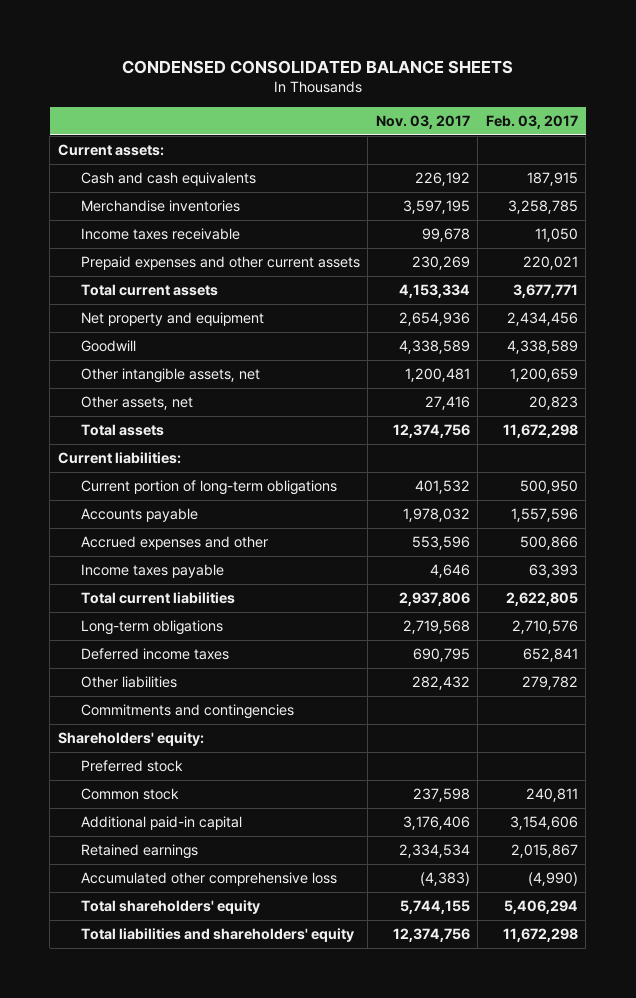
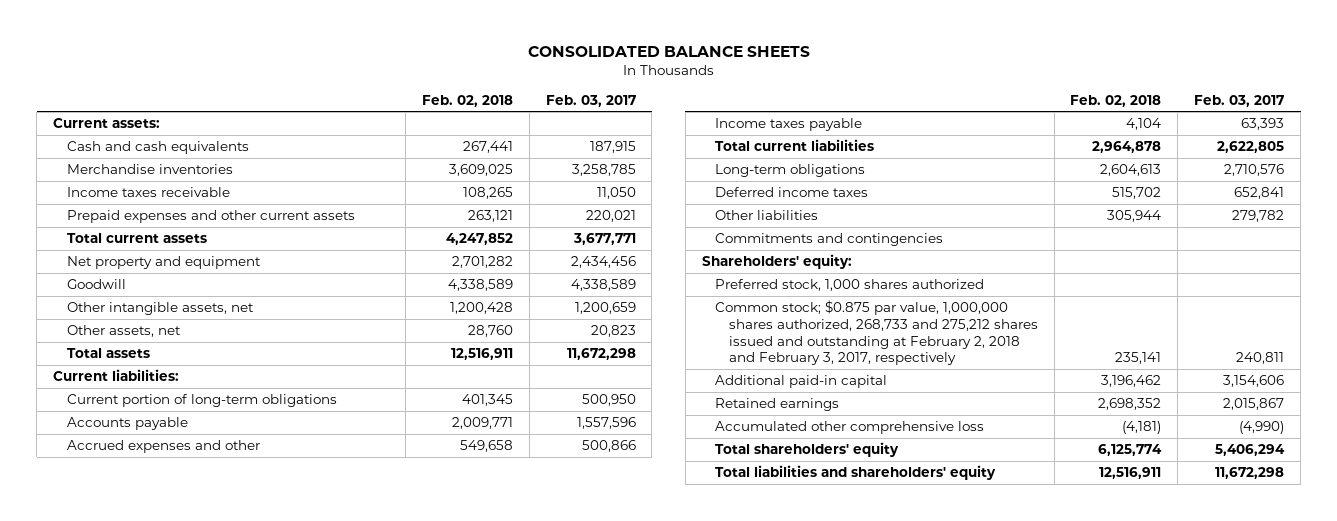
[121,59,513,74] CONDENSED CONSOLIDATED BALANCE SHEETS -> [527,46,810,58] CONSOLIDATED BALANCE SHEETS
[375,114,470,129] Nov. 03, 2017 -> none
none -> [421,94,513,107] Feb. 02, 2018
[80,759,183,772] Preferred stock -> [715,278,985,291] Preferred stock, 1,000 shares authorized
[80,787,179,800] Common stock -> [715,299,1038,366] Common stock; $0.875 par value, 1,000,000 shares authorized, 268,733 and 275,212 shares issued and outstanding at February 2, 2018 and February 3, 2017, respectively

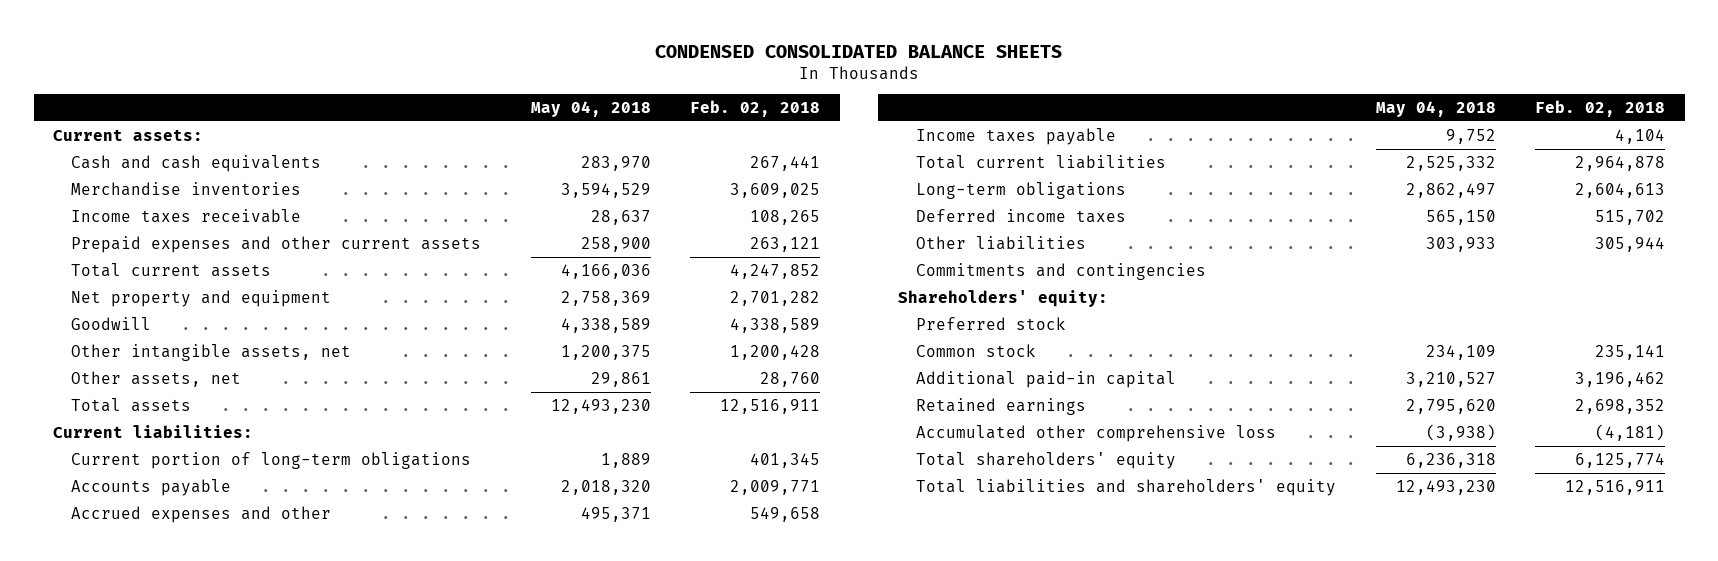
[527,46,810,58] CONSOLIDATED BALANCE SHEETS -> [655,44,1063,58] CONDENSED CONSOLIDATED BALANCE SHEETS
[545,94,636,107] Feb. 03, 2017 -> none
none -> [530,100,651,117] May 04, 2018
[715,278,985,291] Preferred stock, 1,000 shares authorized -> [916,316,1067,330] Preferred stock
[715,299,1038,366] Common stock; $0.875 par value, 1,000,000 shares authorized, 268,733 and 275,212 shares issued and outstanding at February 2, 2018 and February 3, 2017, respectively -> [916,343,1037,357] Common stock

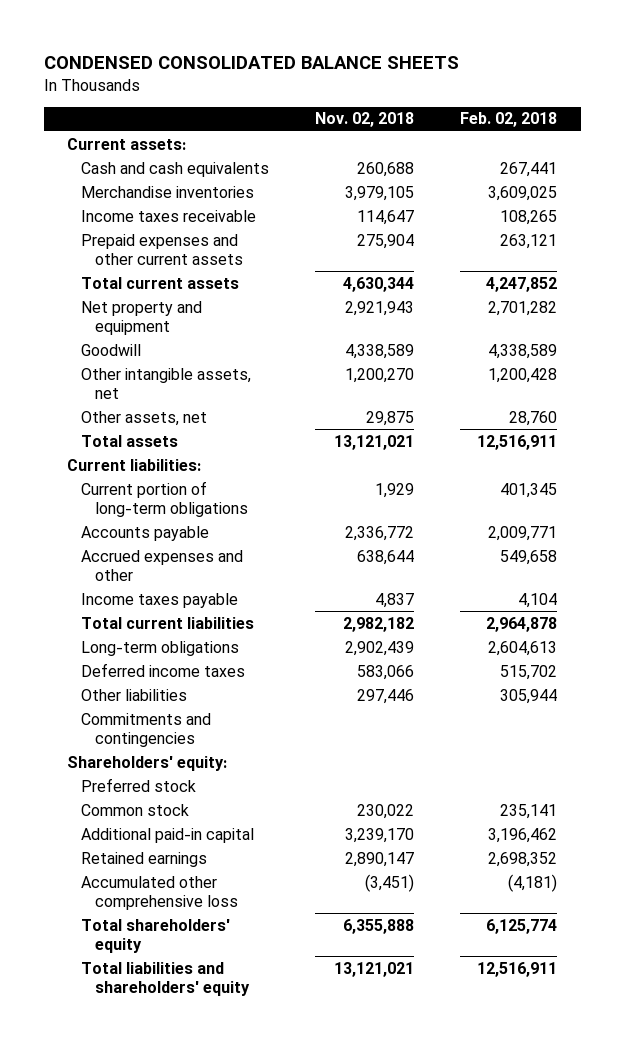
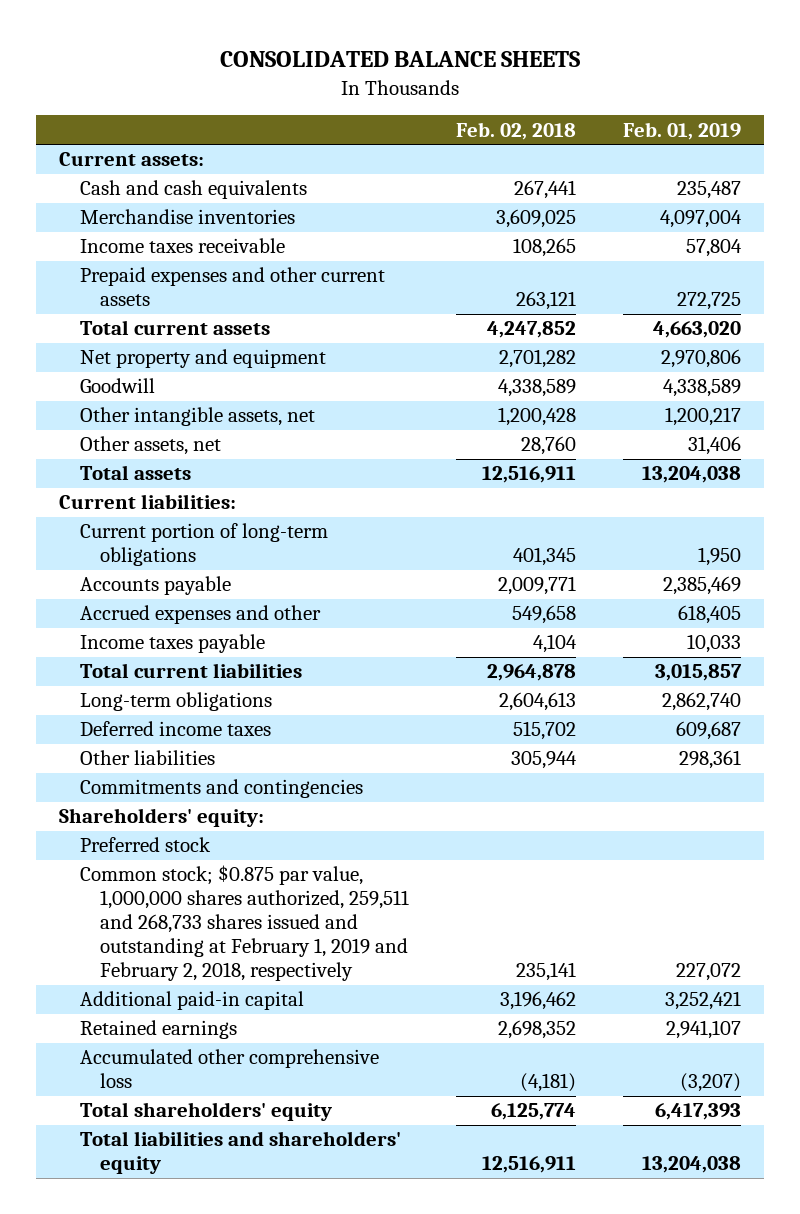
[43,55,459,69] CONDENSED CONSOLIDATED BALANCE SHEETS -> [219,51,580,68] CONSOLIDATED BALANCE SHEETS
[315,112,415,128] Nov. 02, 2018 -> none
none -> [622,121,741,140] Feb. 01, 2019
[80,803,189,816] Common stock -> [79,865,410,982] Common stock; $0.875 par value, 1,000,000 shares authorized, 259,511 and 268,733 shares issued and outstanding at February 1, 2019 and February 2, 2018, respectively

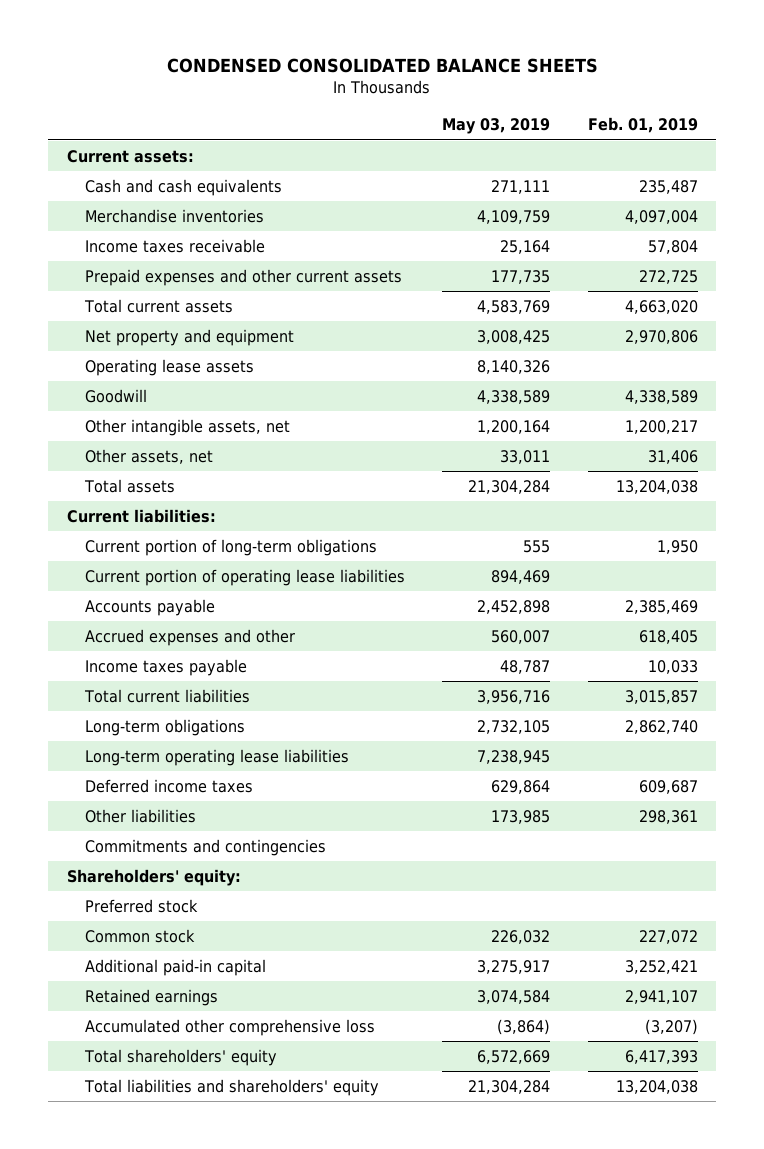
[219,51,580,68] CONSOLIDATED BALANCE SHEETS -> [167,58,599,74] CONDENSED CONSOLIDATED BALANCE SHEETS
[455,121,576,140] Feb. 02, 2018 -> none
none -> [442,117,551,134] May 03, 2019
none -> [85,358,255,376] Operating lease assets
none -> [85,568,406,586] Current portion of operating lease liabilities
none -> [85,748,350,766] Long-term operating lease liabilities
[79,865,410,982] Common stock; $0.875 par value, 1,000,000 shares authorized, 259,511 and 268,733 shares issued and outstanding at February 1, 2019 and February 2, 2018, respectively -> [85,928,196,943] Common stock

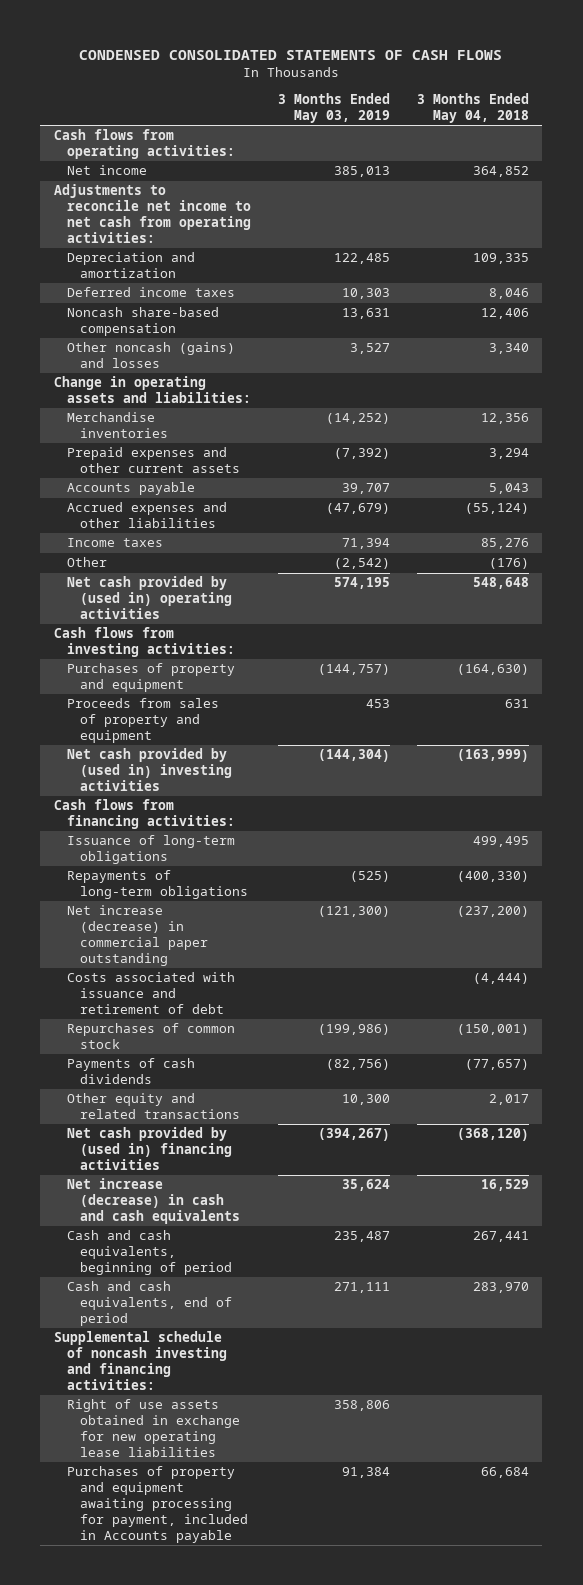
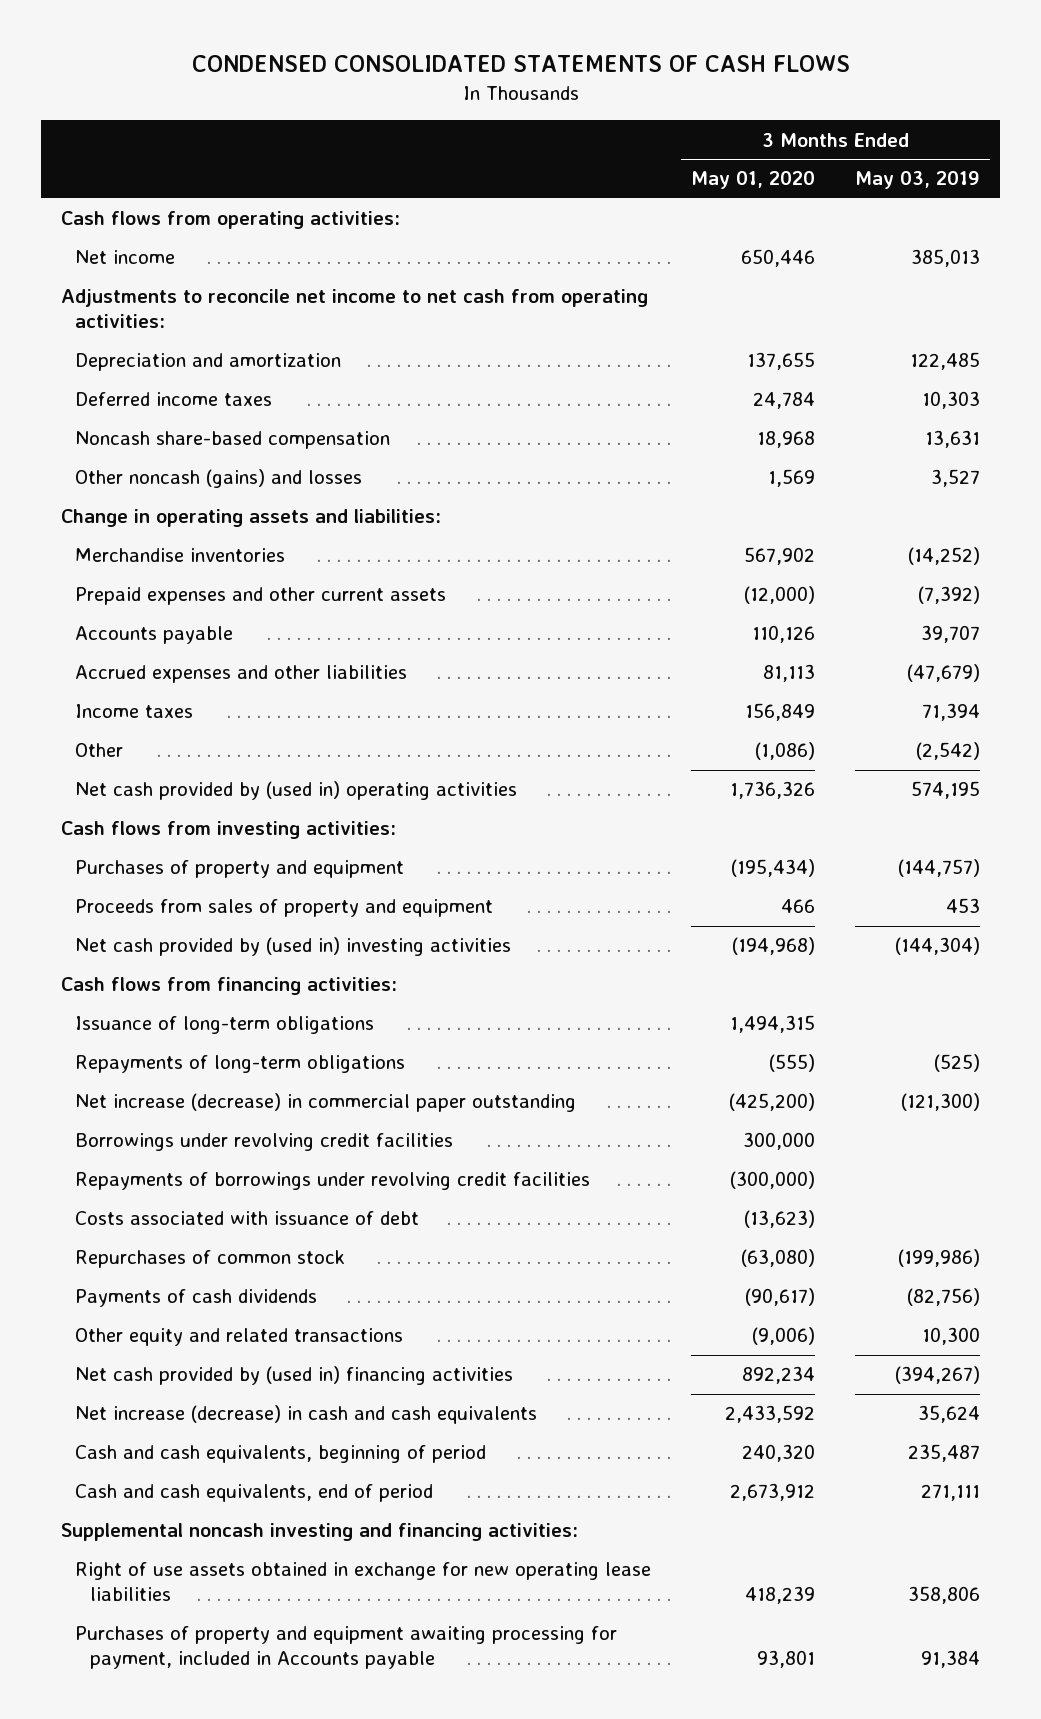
[416,93,529,124] 3 Months Ended May 04, 2018 -> none
none -> [691,171,816,190] May 01, 2020
none -> [75,1133,454,1152] Borrowings under revolving credit facilities
none -> [75,1172,591,1191] Repayments of borrowings under revolving credit facilities
[66,972,235,1014] Costs associated with issuance and retirement of debt -> [75,1211,420,1226] Costs associated with issuance of debt
[53,1331,227,1390] Supplemental schedule of noncash investing and financing activities: -> [60,1523,578,1542] Supplemental noncash investing and financing activities:

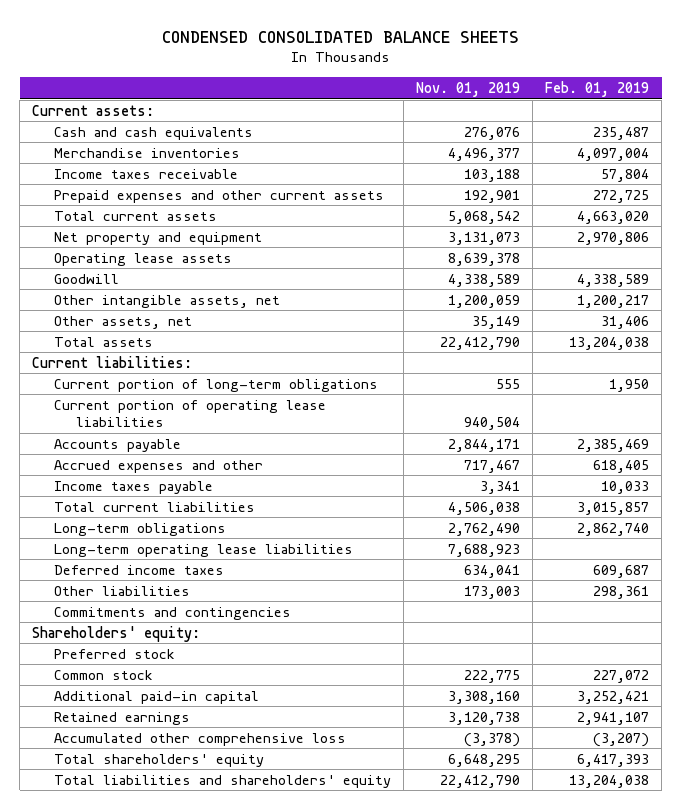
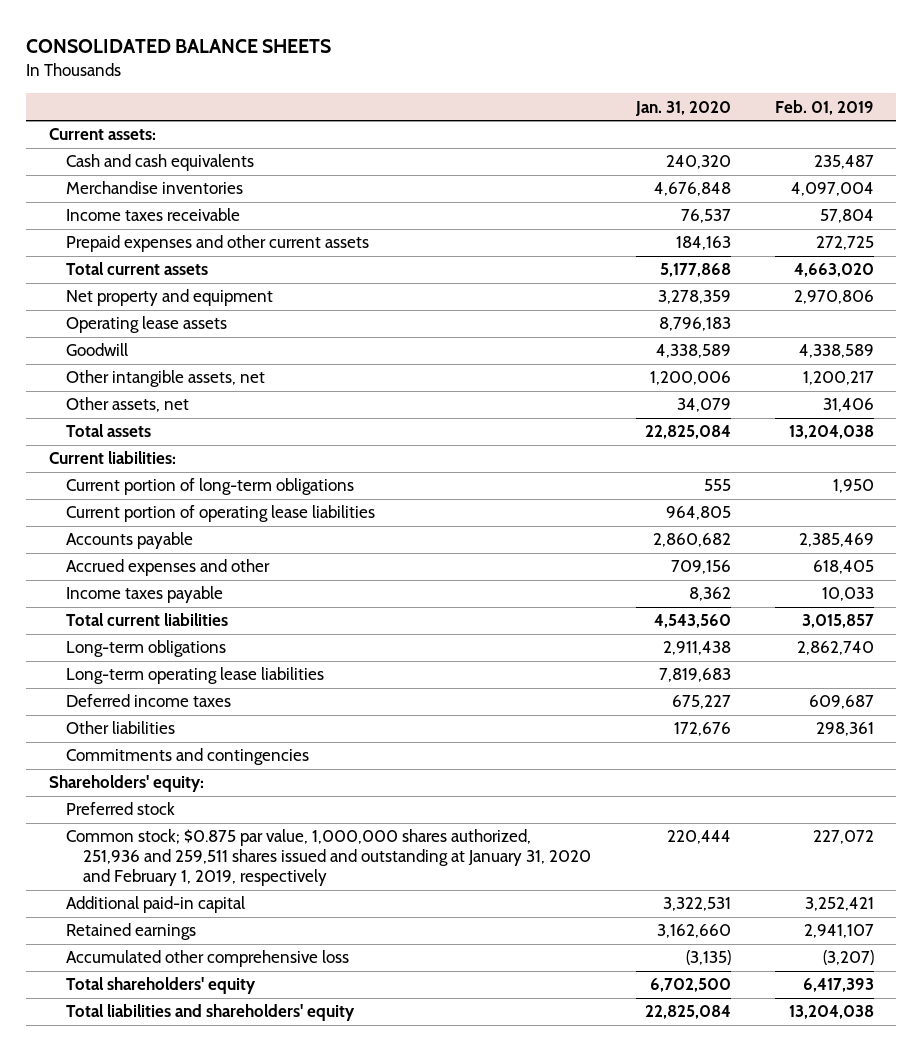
[161,30,519,43] CONDENSED CONSOLIDATED BALANCE SHEETS -> [26,38,332,53] CONSOLIDATED BALANCE SHEETS
[416,81,521,97] Nov. 01, 2019 -> none
none -> [634,100,731,116] Jan. 31, 2020
[54,669,154,680] Common stock -> [65,829,592,887] Common stock; $0.875 par value, 1,000,000 shares authorized, 251,936 and 259,511 shares issued and outstanding at January 31, 2020 and February 1, 2019, respectively

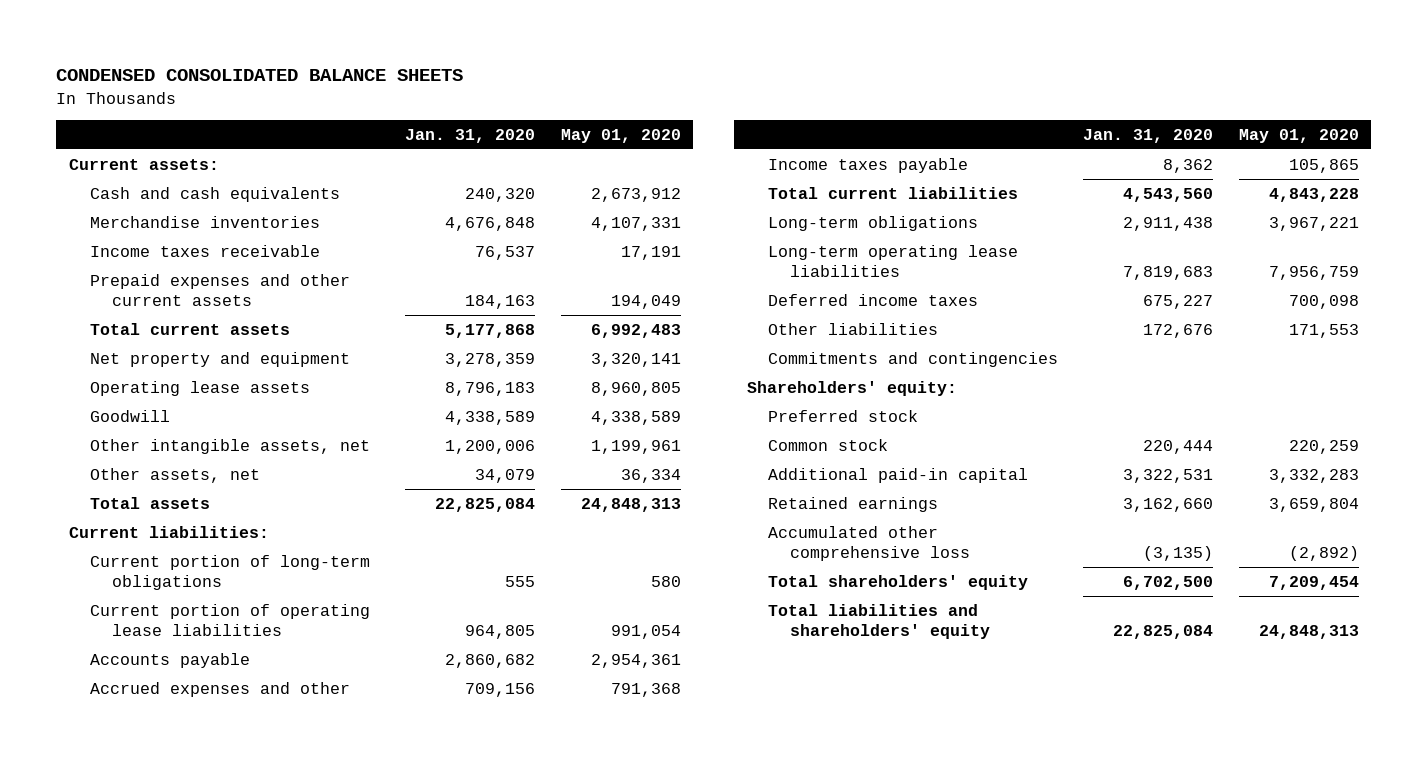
[26,38,332,53] CONSOLIDATED BALANCE SHEETS -> [56,69,464,82] CONDENSED CONSOLIDATED BALANCE SHEETS
[775,99,875,115] Feb. 01, 2019 -> none
none -> [560,128,681,143] May 01, 2020
[65,829,592,887] Common stock; $0.875 par value, 1,000,000 shares authorized, 251,936 and 259,511 shares issued and outstanding at January 31, 2020 and February 1, 2019, respectively -> [768,438,889,451] Common stock

